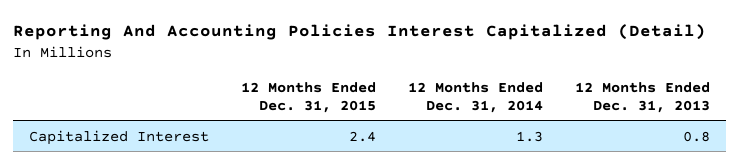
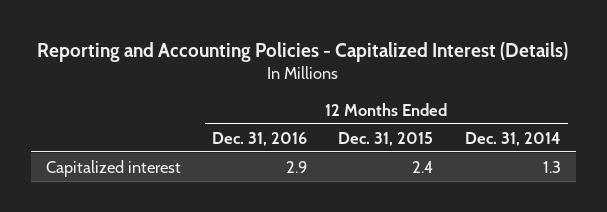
[12,24,706,41] Reporting And Accounting Policies Interest Capitalized (Detail) -> [37,41,569,62] Reporting and Accounting Policies - Capitalized Interest (Details)
[574,81,710,113] 12 Months Ended Dec. 31, 2013 -> none
none -> [212,131,308,146] Dec. 31, 2016
[28,129,209,145] Capitalized Interest -> [46,159,182,177] Capitalized interest

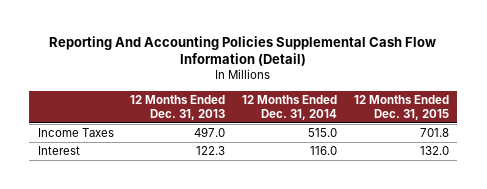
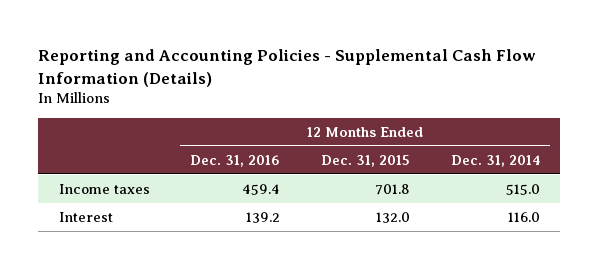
[49,35,437,67] Reporting And Accounting Policies Supplemental Cash Flow Information (Detail) -> [38,48,537,87] Reporting and Accounting Policies - Supplemental Cash Flow Information (Details)
[130,94,226,120] 12 Months Ended Dec. 31, 2013 -> none
none -> [190,154,281,167] Dec. 31, 2016
[37,128,114,138] Income Taxes -> [58,184,150,195] Income taxes

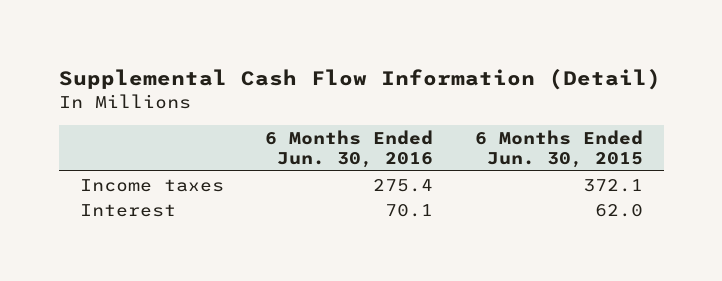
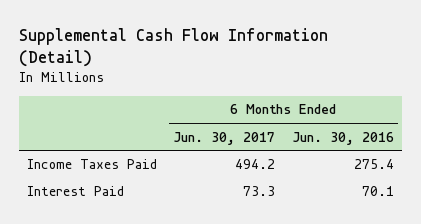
[474,129,643,169] 6 Months Ended Jun. 30, 2015 -> none
none -> [173,131,276,145] Jun. 30, 2017
[79,178,224,192] Income taxes -> [26,159,157,170] Income Taxes Paid
[79,203,176,217] Interest -> [26,186,124,197] Interest Paid

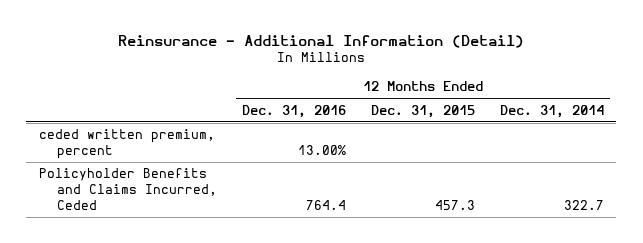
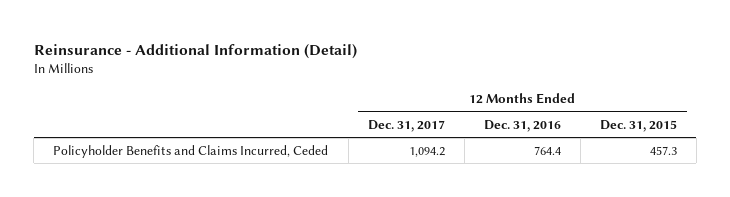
[499,104,604,118] Dec. 31, 2014 -> none
none -> [367,119,445,132] Dec. 31, 2017
[38,129,215,160] ceded written premium, percent -> none

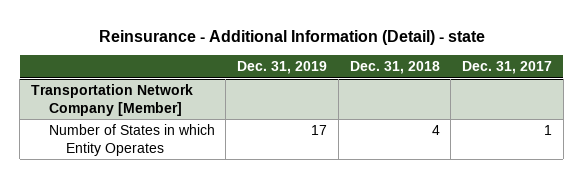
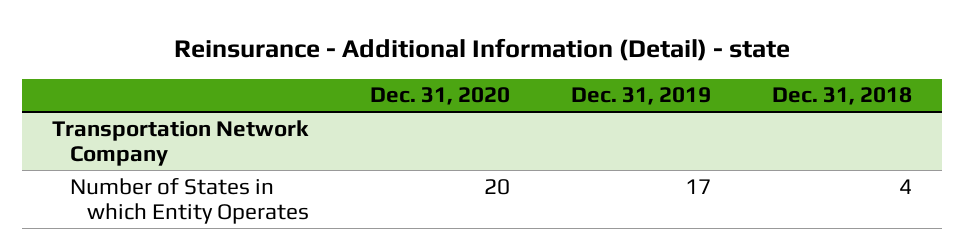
[462,61,553,75] Dec. 31, 2017 -> none
none -> [370,87,511,106] Dec. 31, 2020
[31,83,194,116] Transportation Network Company [Member] -> [52,119,310,167] Transportation Network Company

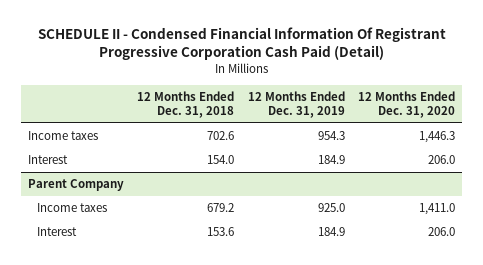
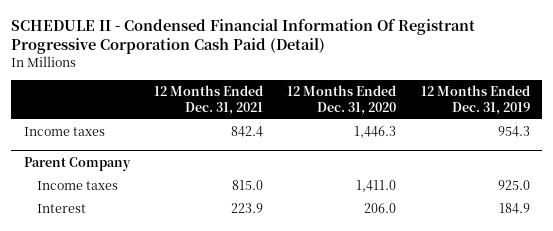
[137,90,235,119] 12 Months Ended Dec. 31, 2018 -> none
none -> [153,84,263,115] 12 Months Ended Dec. 31, 2021
[28,154,69,164] Interest -> none

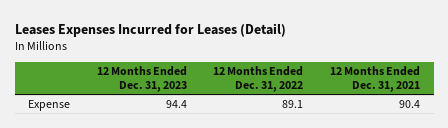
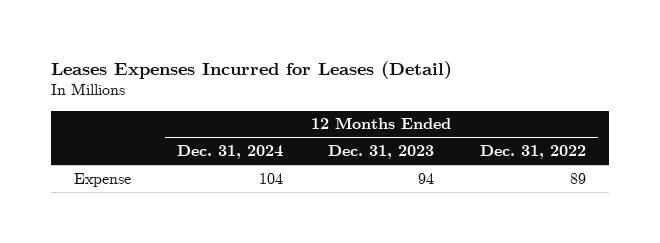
[330,66,421,93] 12 Months Ended Dec. 31, 2021 -> none
none -> [176,145,283,160] Dec. 31, 2024
[165,100,187,109] 94.4 -> [418,172,435,184] 94
[282,100,304,109] 89.1 -> [570,172,587,184] 89

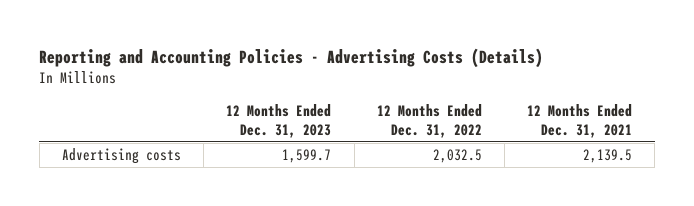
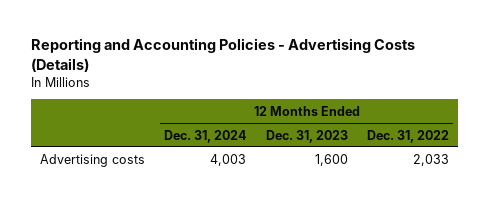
[527,103,633,139] 12 Months Ended Dec. 31, 2021 -> none
none -> [164,129,247,143] Dec. 31, 2024
[282,149,332,164] 1,599.7 -> [314,154,348,167] 1,600
[432,149,482,164] 2,032.5 -> [412,154,449,167] 2,033

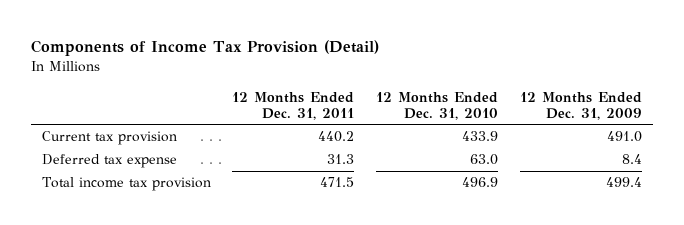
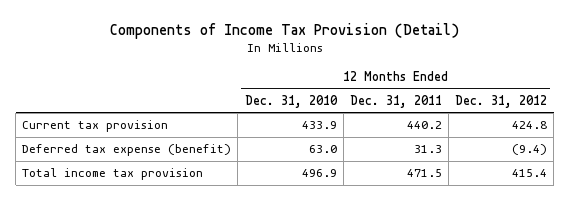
[520,91,643,120] 12 Months Ended Dec. 31, 2009 -> none
none -> [455,94,548,108] Dec. 31, 2012
[41,154,177,169] Deferred tax expense -> [22,144,232,157] Deferred tax expense (benefit)

